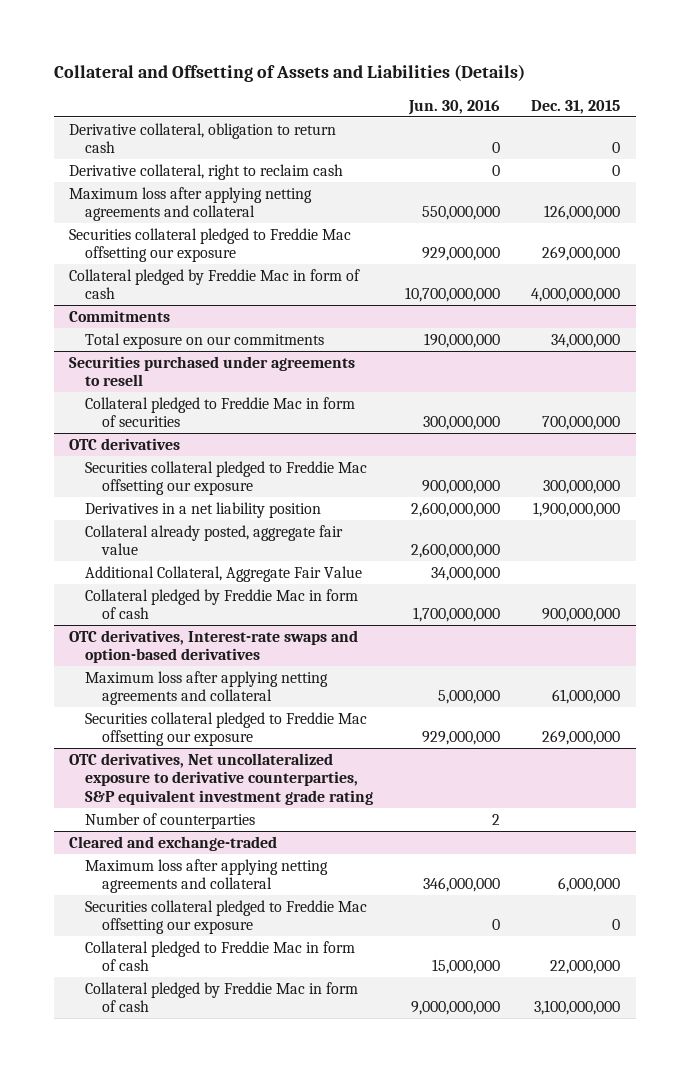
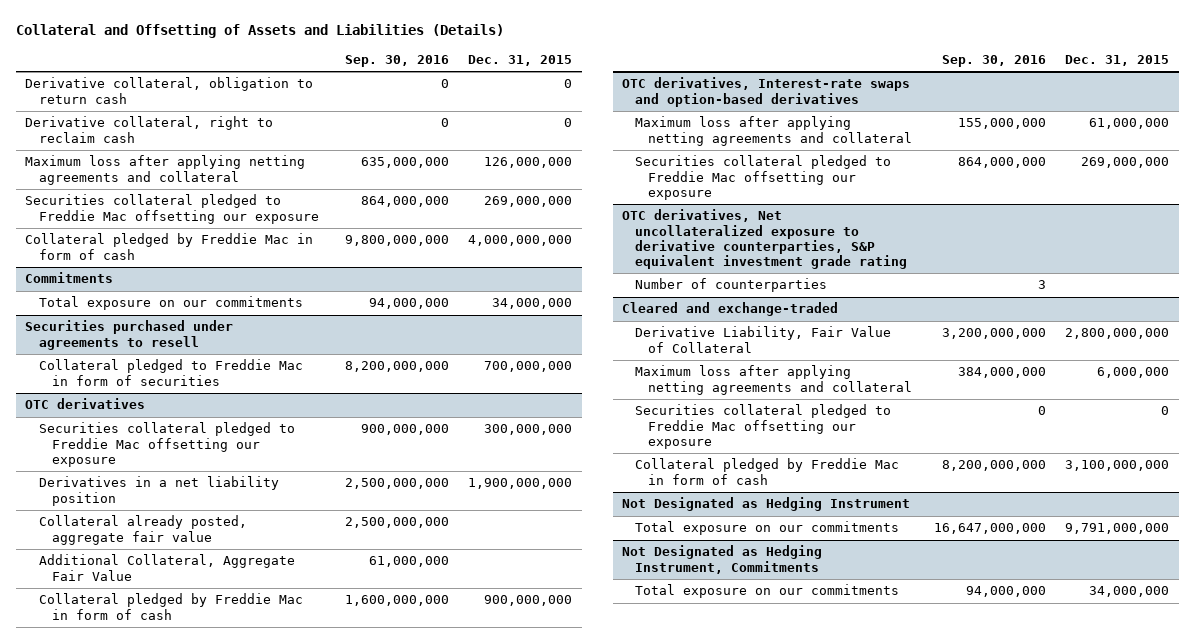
[407,99,500,115] Jun. 30, 2016 -> none
none -> [345,54,450,67] Sep. 30, 2016
none -> [635,326,892,353] Derivative Liability, Fair Value of Collateral
[85,940,356,972] Collateral pledged to Freddie Mac in form of cash -> none
none -> [622,497,911,512] Not Designated as Hedging Instrument
none -> [635,521,900,536] Total exposure on our commitments
none -> [622,545,823,574] Not Designated as Hedging Instrument, Commitments
none -> [635,584,900,599] Total exposure on our commitments

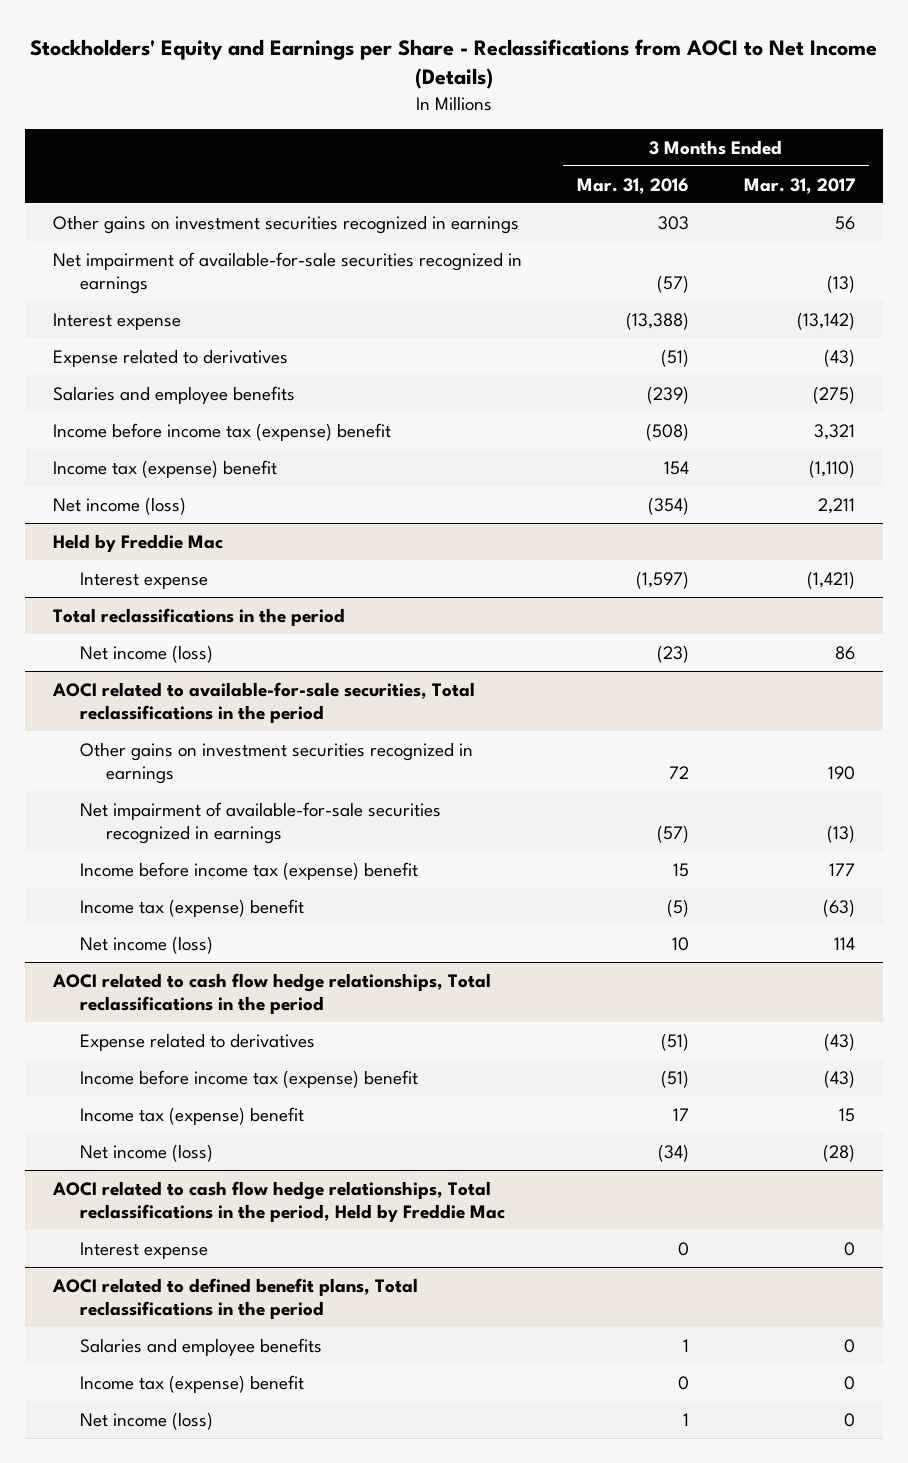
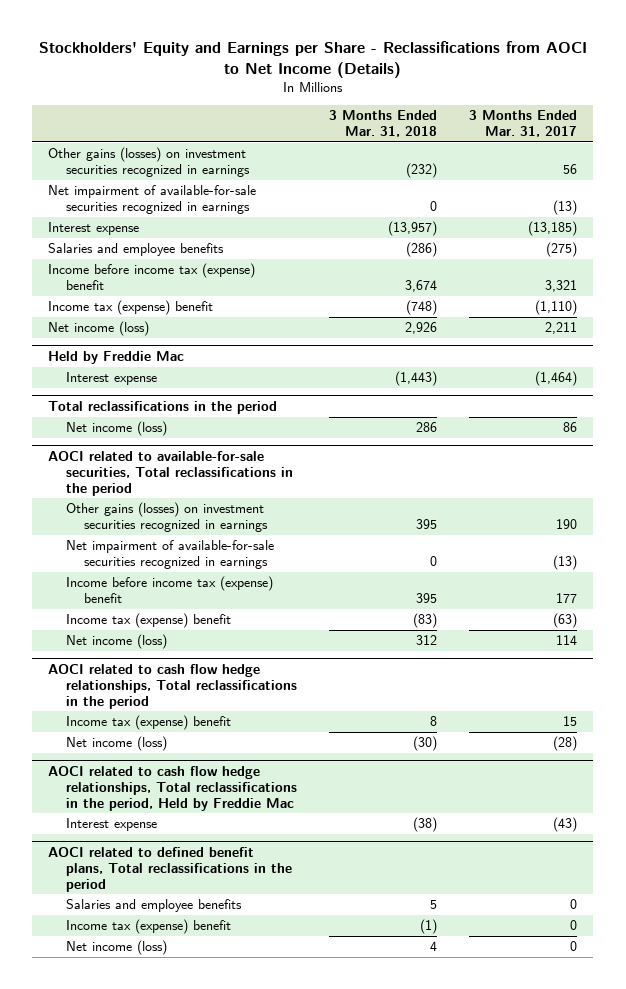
[576,177,689,194] Mar. 31, 2016 -> none
none -> [329,110,438,137] 3 Months Ended Mar. 31, 2018
[52,214,519,234] Other gains on investment securities recognized in earnings -> [48,147,251,177] Other gains (losses) on investment securities recognized in earnings
[52,348,288,367] Expense related to derivatives -> none
[797,311,856,330] (13,142) -> [528,221,578,237] (13,185)
[807,570,856,589] (1,421) -> [535,371,578,387] (1,464)
[79,741,473,785] Other gains on investment securities recognized in earnings -> [66,502,269,532] Other gains (losses) on investment securities recognized in earnings
[79,1032,315,1051] Expense related to derivatives -> none
[79,1069,418,1088] Income before income tax (expense) benefit -> none
[844,1241,856,1256] 0 -> [553,817,578,833] (43)

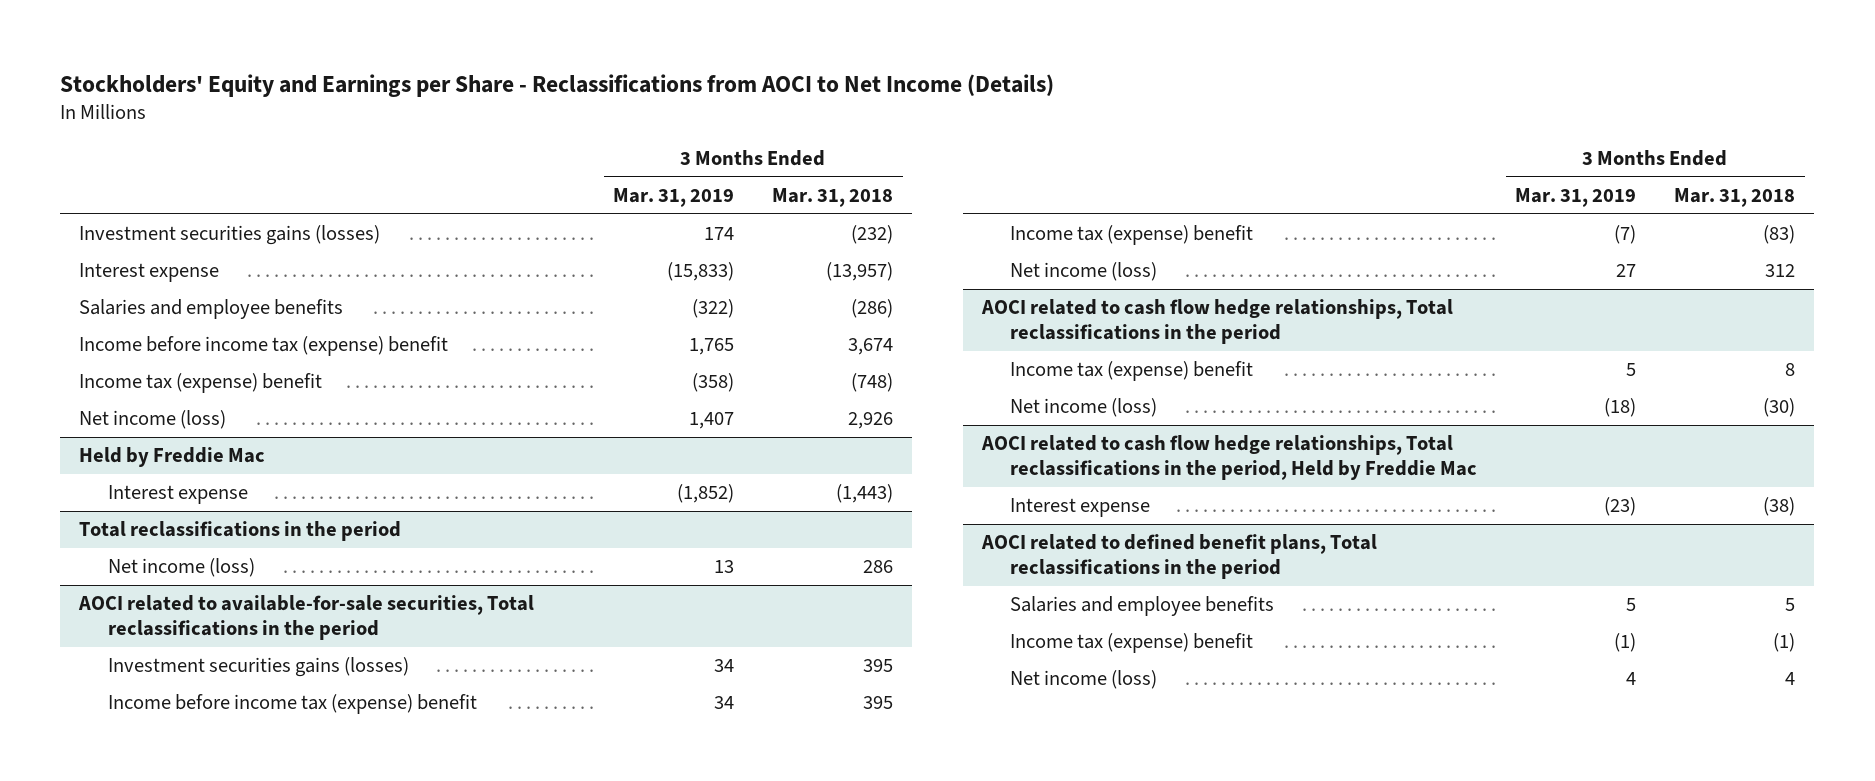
[469,110,578,137] 3 Months Ended Mar. 31, 2017 -> none
none -> [613,187,735,207] Mar. 31, 2019
[48,185,257,214] Net impairment of available-for-sale securities recognized in earnings -> none
[48,147,251,177] Other gains (losses) on investment securities recognized in earnings -> [79,225,381,246] Investment securities gains (losses)
[66,540,275,569] Net impairment of available-for-sale securities recognized in earnings -> none
[66,502,269,532] Other gains (losses) on investment securities recognized in earnings -> [108,657,410,678] Investment securities gains (losses)

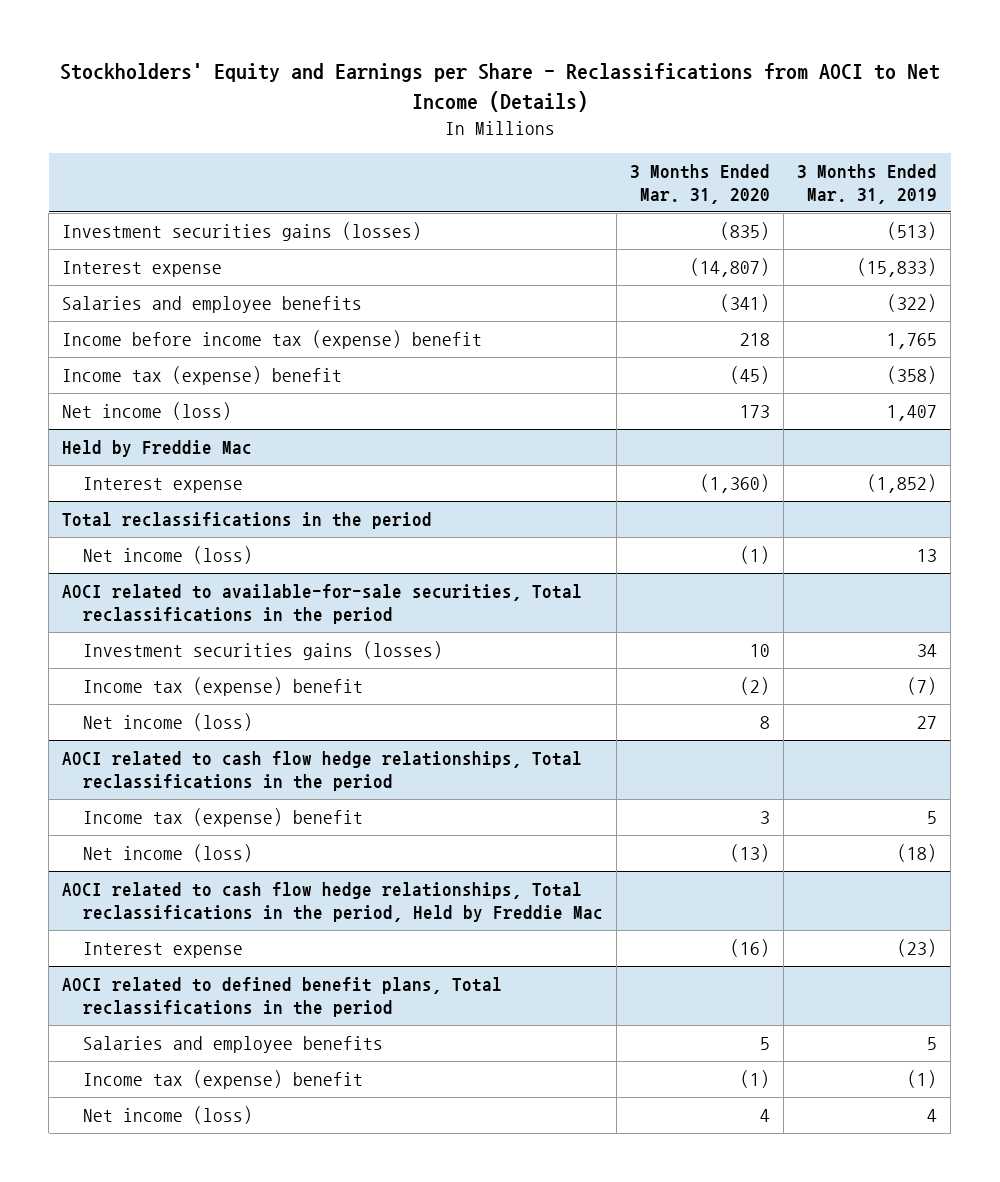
[772,187,894,207] Mar. 31, 2018 -> none
none -> [630,164,771,204] 3 Months Ended Mar. 31, 2020
[704,227,735,241] 174 -> [887,222,938,241] (513)
[108,694,478,715] Income before income tax (expense) benefit -> none

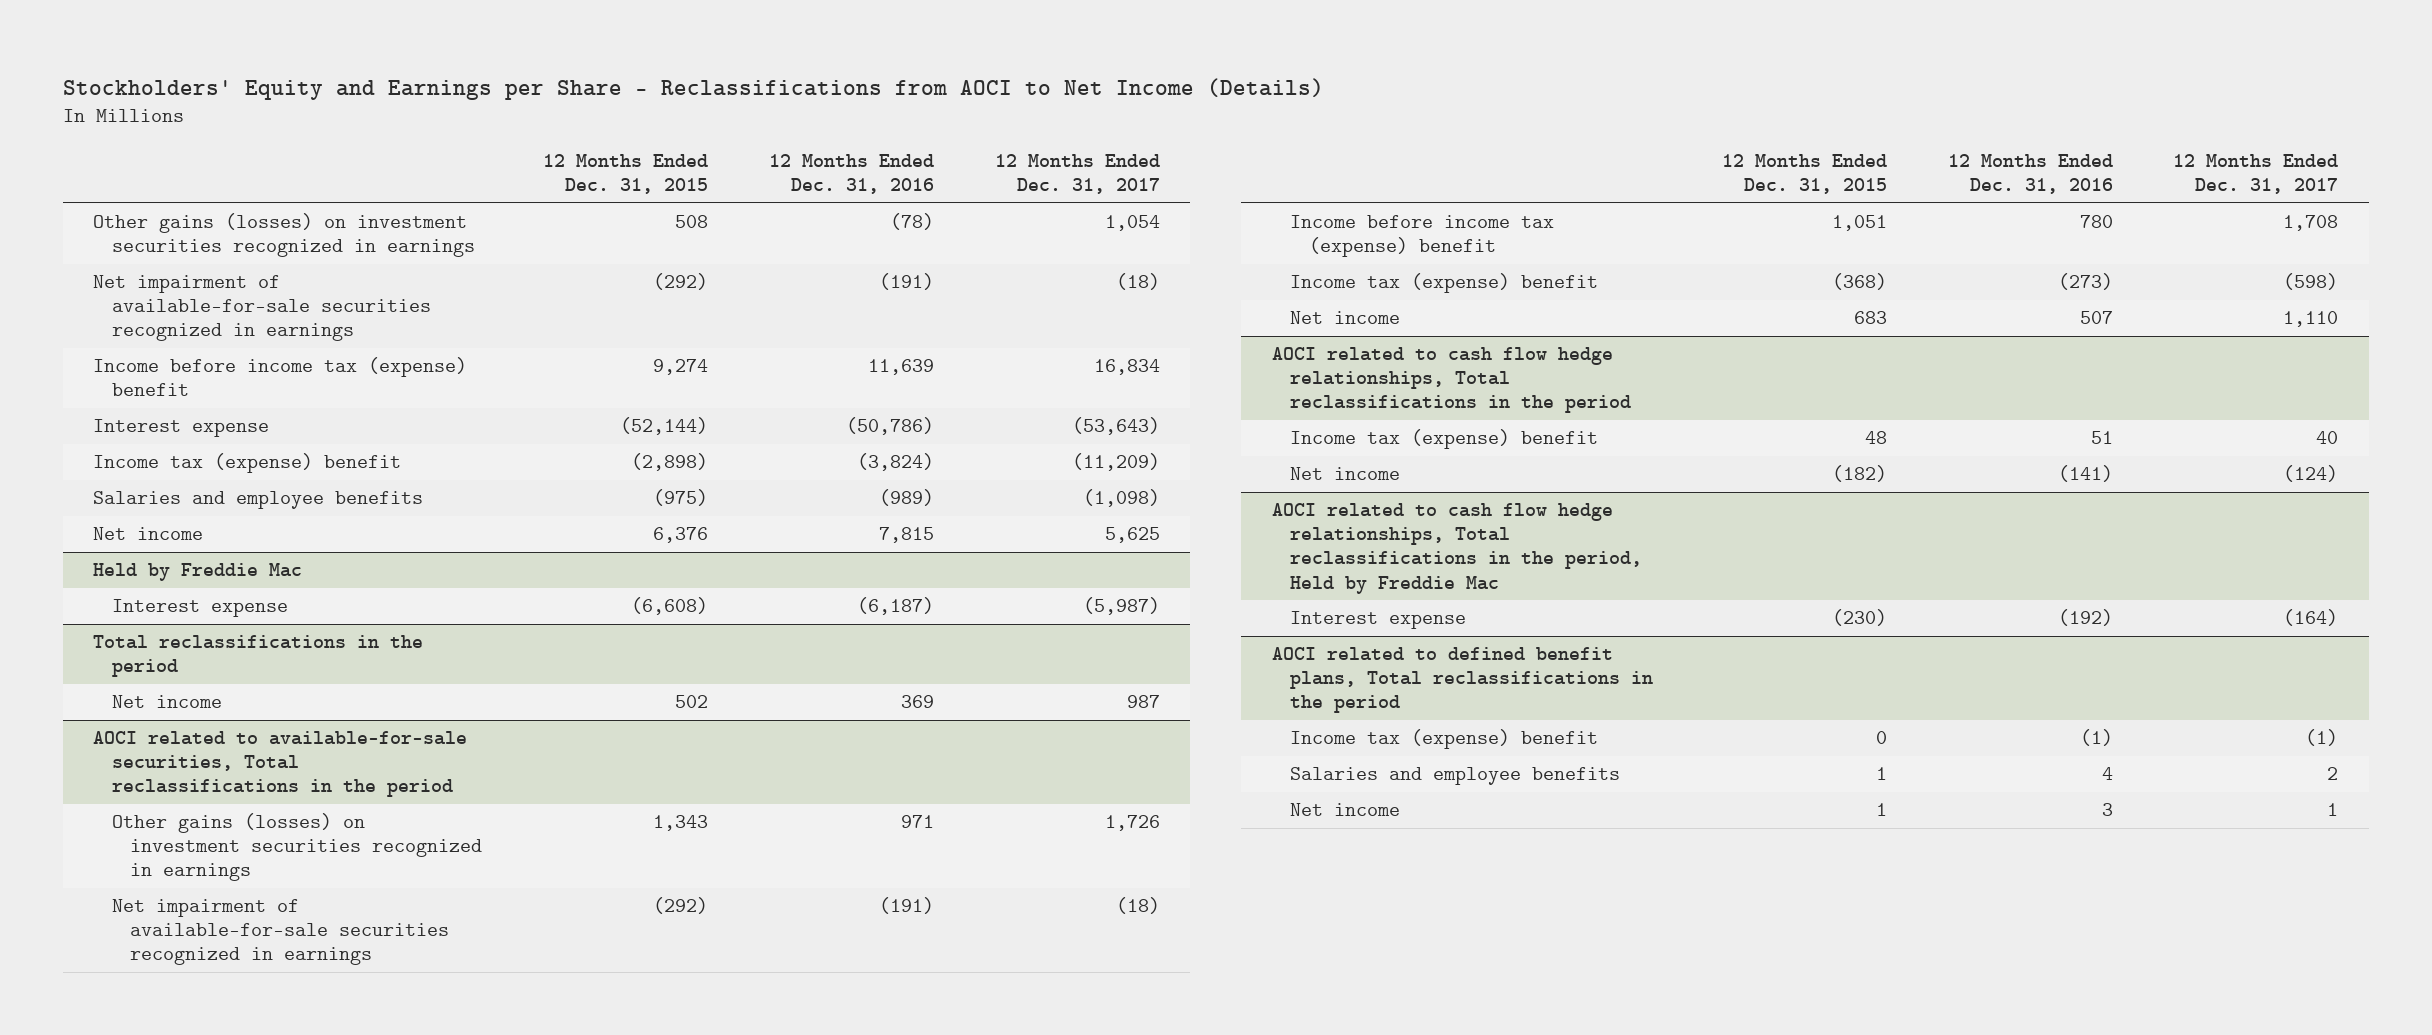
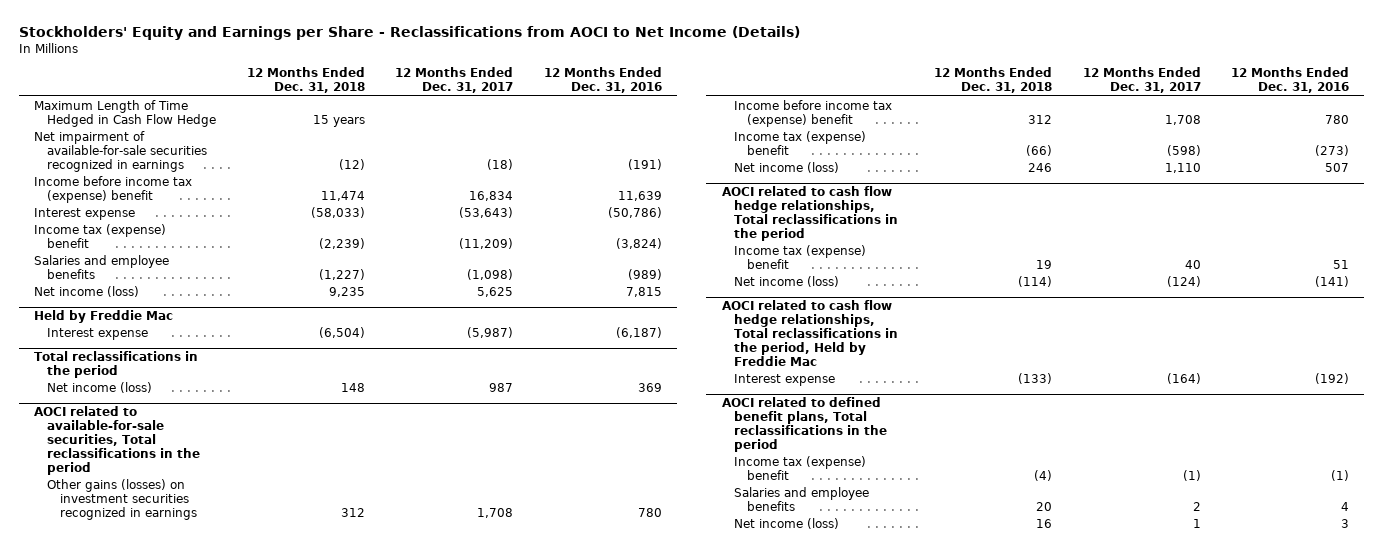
[543,153,709,194] 12 Months Ended Dec. 31, 2015 -> none
none -> [246,67,365,94] 12 Months Ended Dec. 31, 2018
[93,213,475,258] Other gains (losses) on investment securities recognized in earnings -> none
none -> [34,99,217,127] Maximum Length of Time Hedged in Cash Flow Hedge
[93,527,204,541] Net income -> [34,285,140,297] Net income (loss)
[111,695,222,709] Net income -> [47,381,153,393] Net income (loss)
[111,899,450,966] Net impairment of available-for-sale securities recognized in earnings -> none
[901,815,935,829] 971 -> [637,507,662,517] 780
[1104,815,1160,832] 1,726 -> [477,507,514,518] 1,708
[1290,311,1401,325] Net income -> [734,161,840,173] Net income (loss)
[1290,467,1401,481] Net income -> [734,275,840,287] Net income (loss)
[1290,803,1401,817] Net income -> [734,517,840,529] Net income (loss)

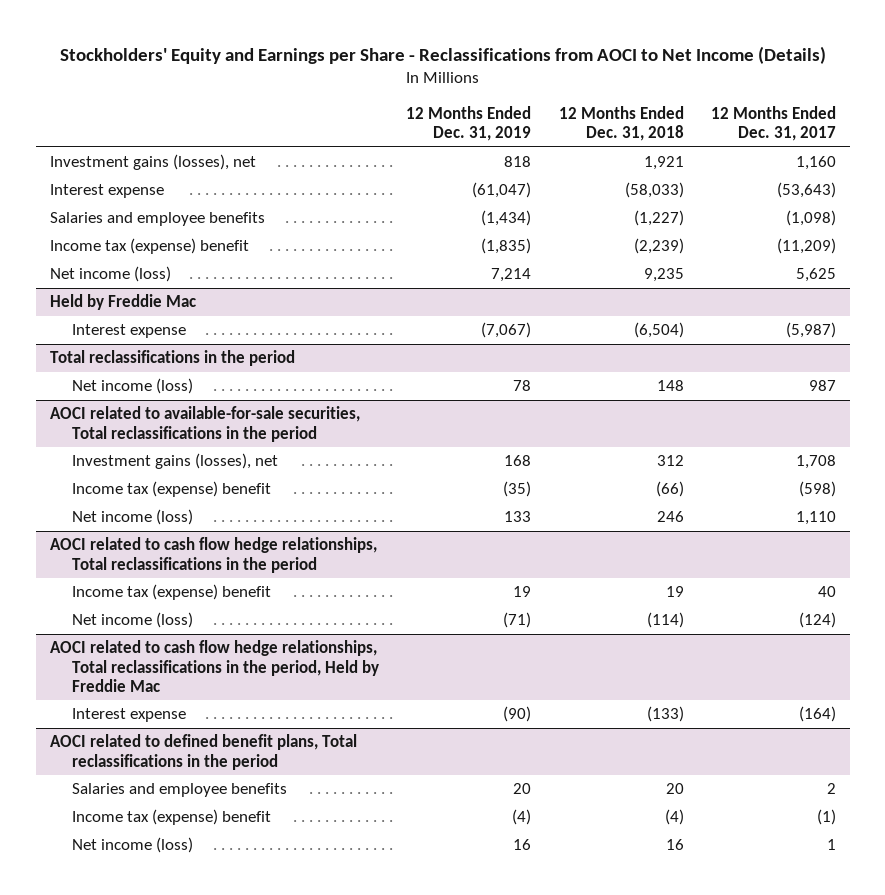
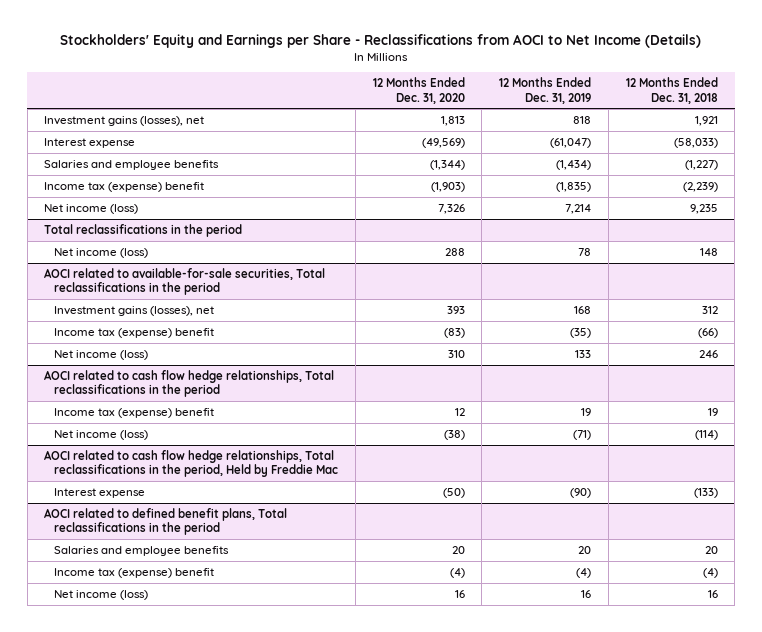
[710,106,836,142] 12 Months Ended Dec. 31, 2017 -> none
none -> [372,77,465,104] 12 Months Ended Dec. 31, 2020
[49,294,196,311] Held by Freddie Mac -> none
[71,324,186,339] Interest expense -> none

